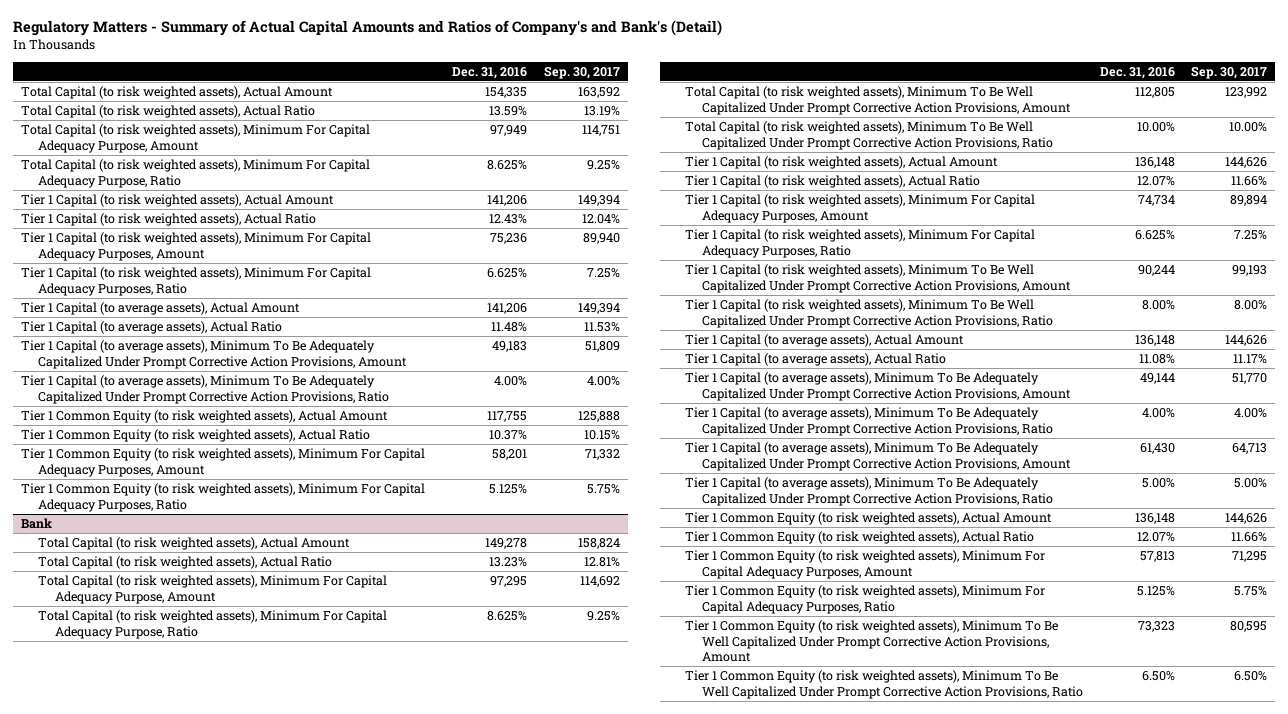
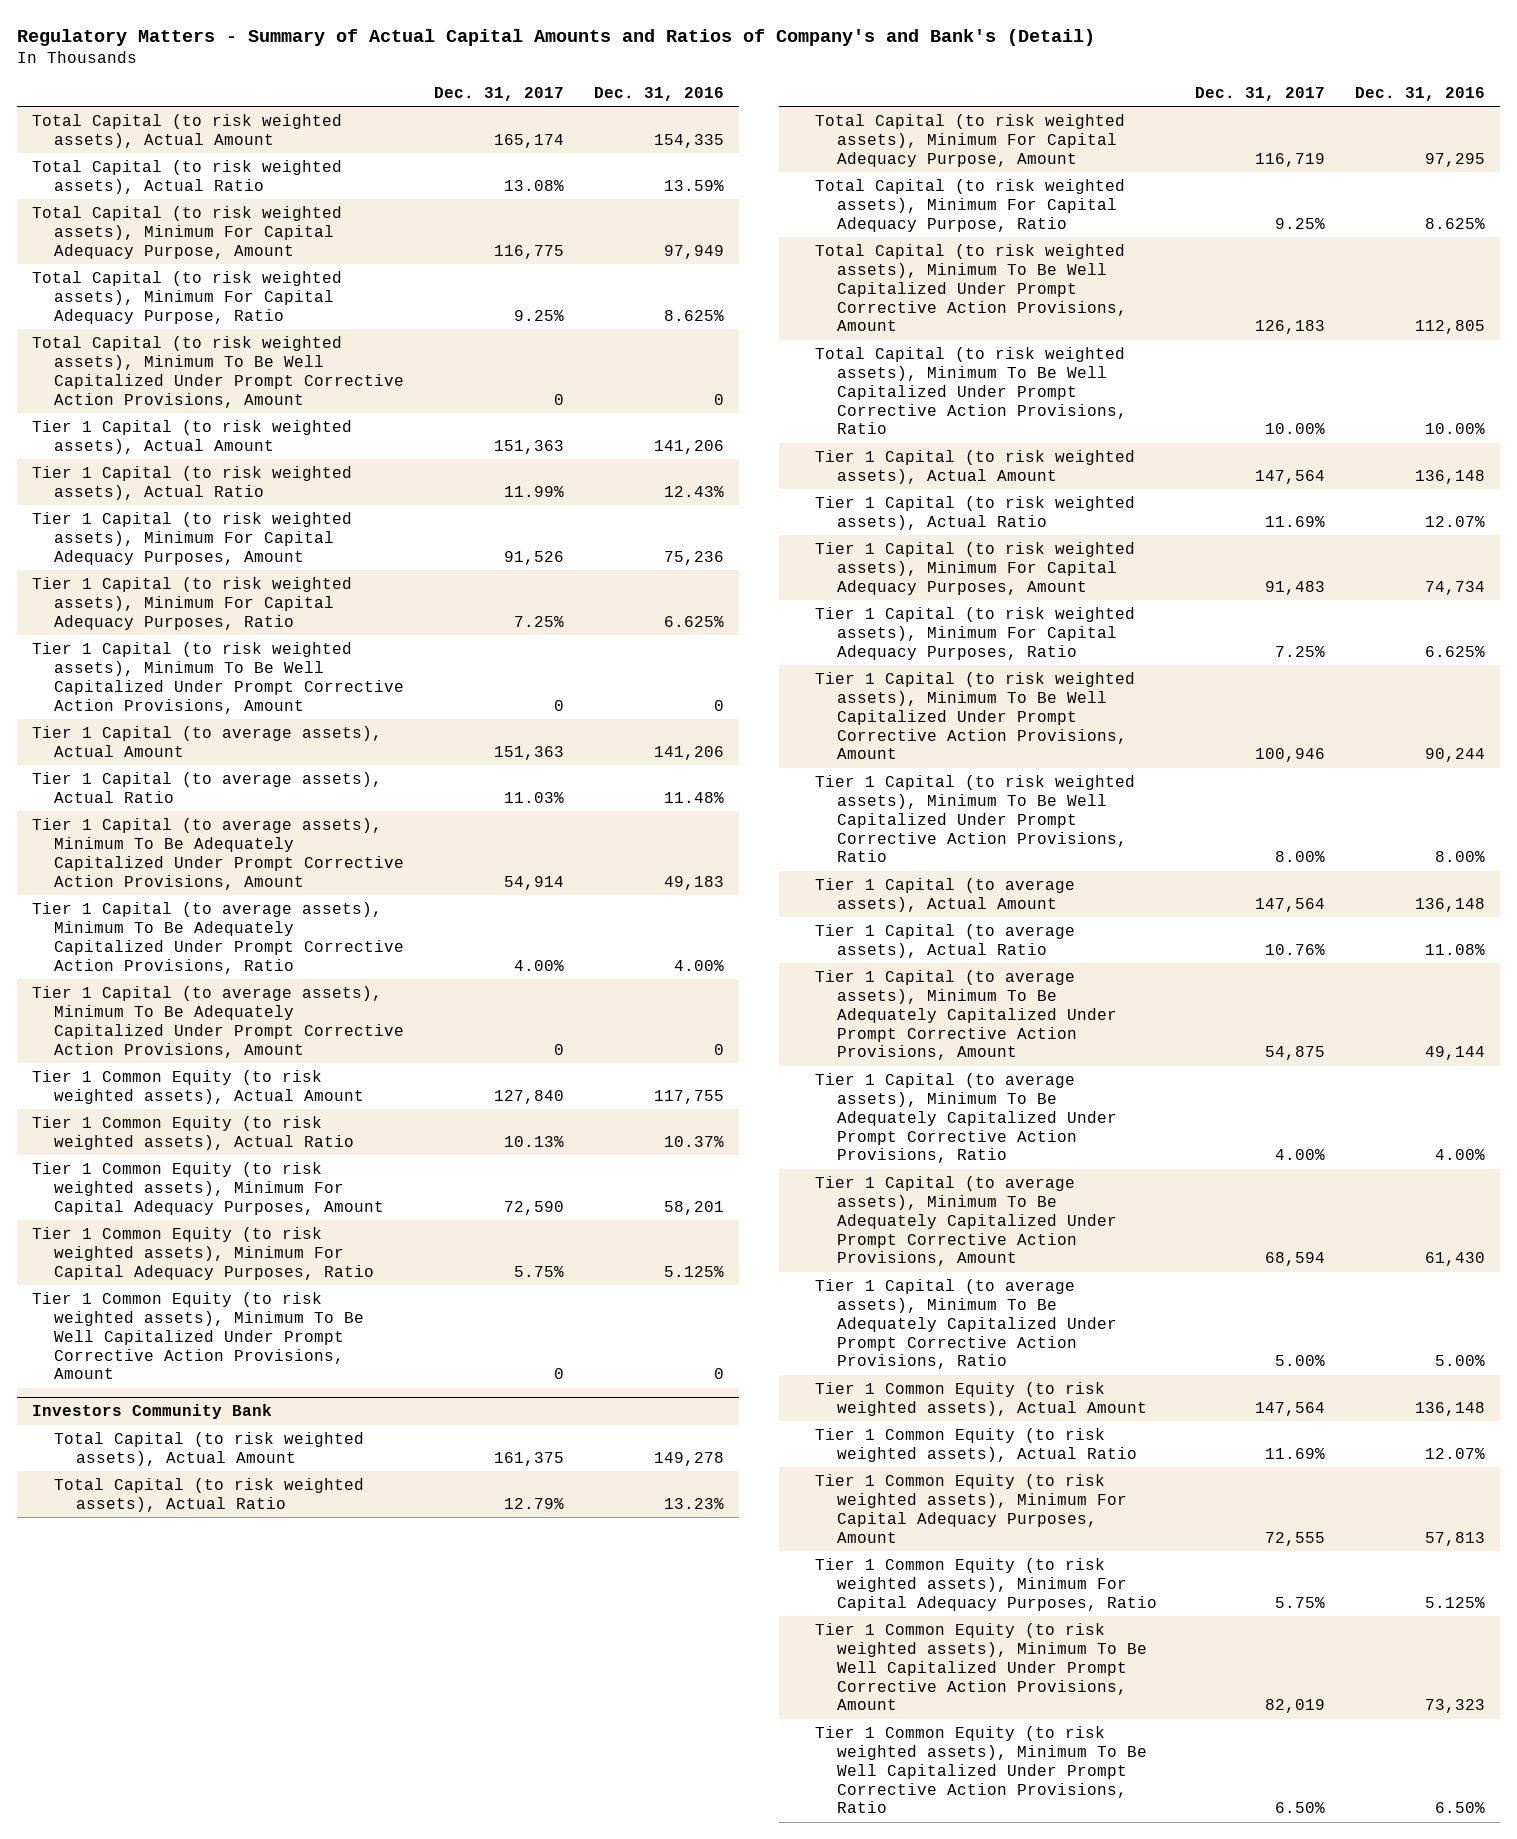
[543,65,620,79] Sep. 30, 2017 -> none
none -> [433,87,564,102] Dec. 31, 2017
none -> [31,335,405,408] Total Capital (to risk weighted assets), Minimum To Be Well Capitalized Under Prompt Corrective Action Provisions, Amount
none -> [31,641,405,714] Tier 1 Capital (to risk weighted assets), Minimum To Be Well Capitalized Under Prompt Corrective Action Provisions, Amount
none -> [31,985,405,1058] Tier 1 Capital (to average assets), Minimum To Be Adequately Capitalized Under Prompt Corrective Action Provisions, Amount
none -> [31,1291,365,1380] Tier 1 Common Equity (to risk weighted assets), Minimum To Be Well Capitalized Under Prompt Corrective Action Provisions, Amount
[20,518,52,530] Bank -> [31,1404,272,1420] Investors Community Bank

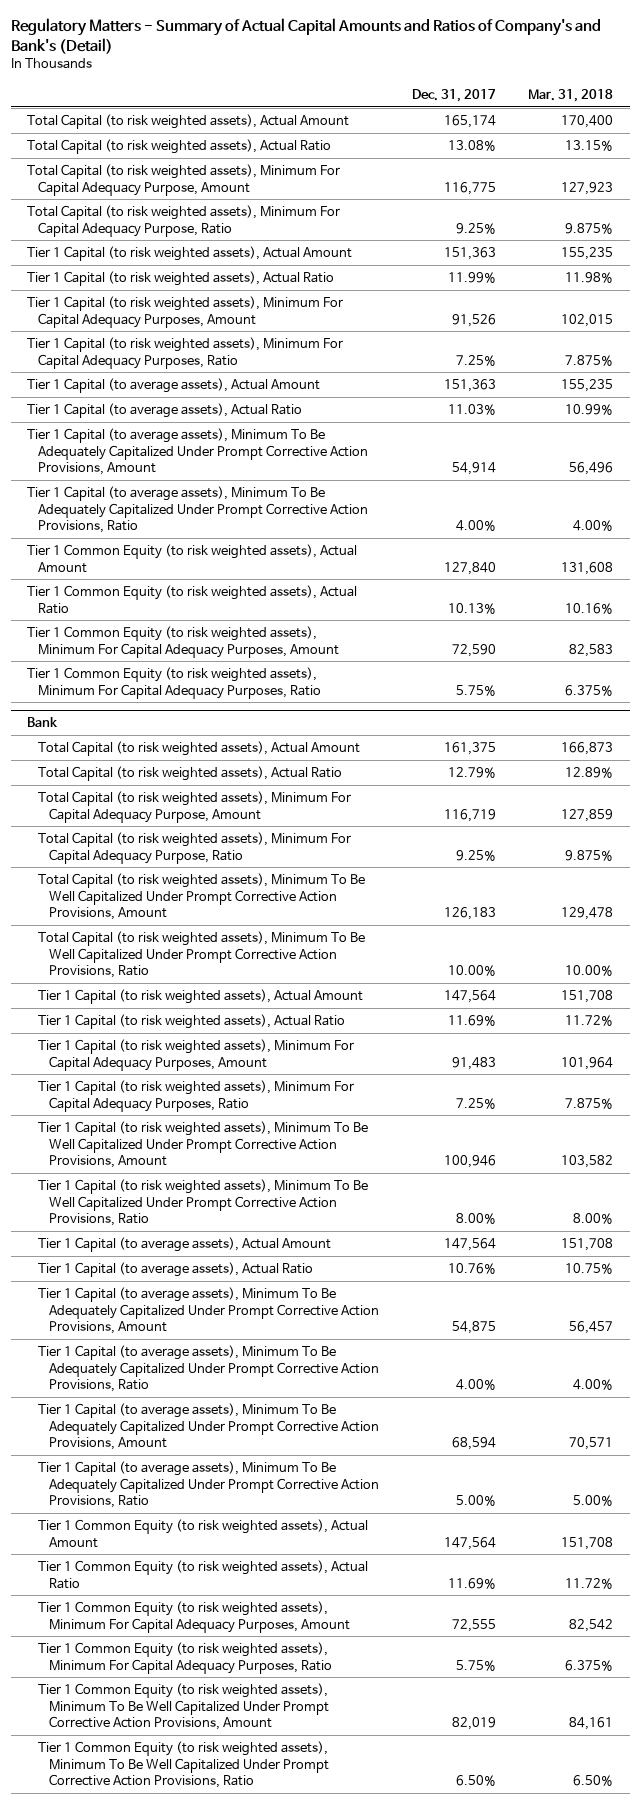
[593,87,724,102] Dec. 31, 2016 -> none
none -> [528,88,614,102] Mar. 31, 2018
[31,335,405,408] Total Capital (to risk weighted assets), Minimum To Be Well Capitalized Under Prompt Corrective Action Provisions, Amount -> none
[31,641,405,714] Tier 1 Capital (to risk weighted assets), Minimum To Be Well Capitalized Under Prompt Corrective Action Provisions, Amount -> none
[31,985,405,1058] Tier 1 Capital (to average assets), Minimum To Be Adequately Capitalized Under Prompt Corrective Action Provisions, Amount -> none
[31,1291,365,1380] Tier 1 Common Equity (to risk weighted assets), Minimum To Be Well Capitalized Under Prompt Corrective Action Provisions, Amount -> none
[31,1404,272,1420] Investors Community Bank -> [27,717,59,728] Bank

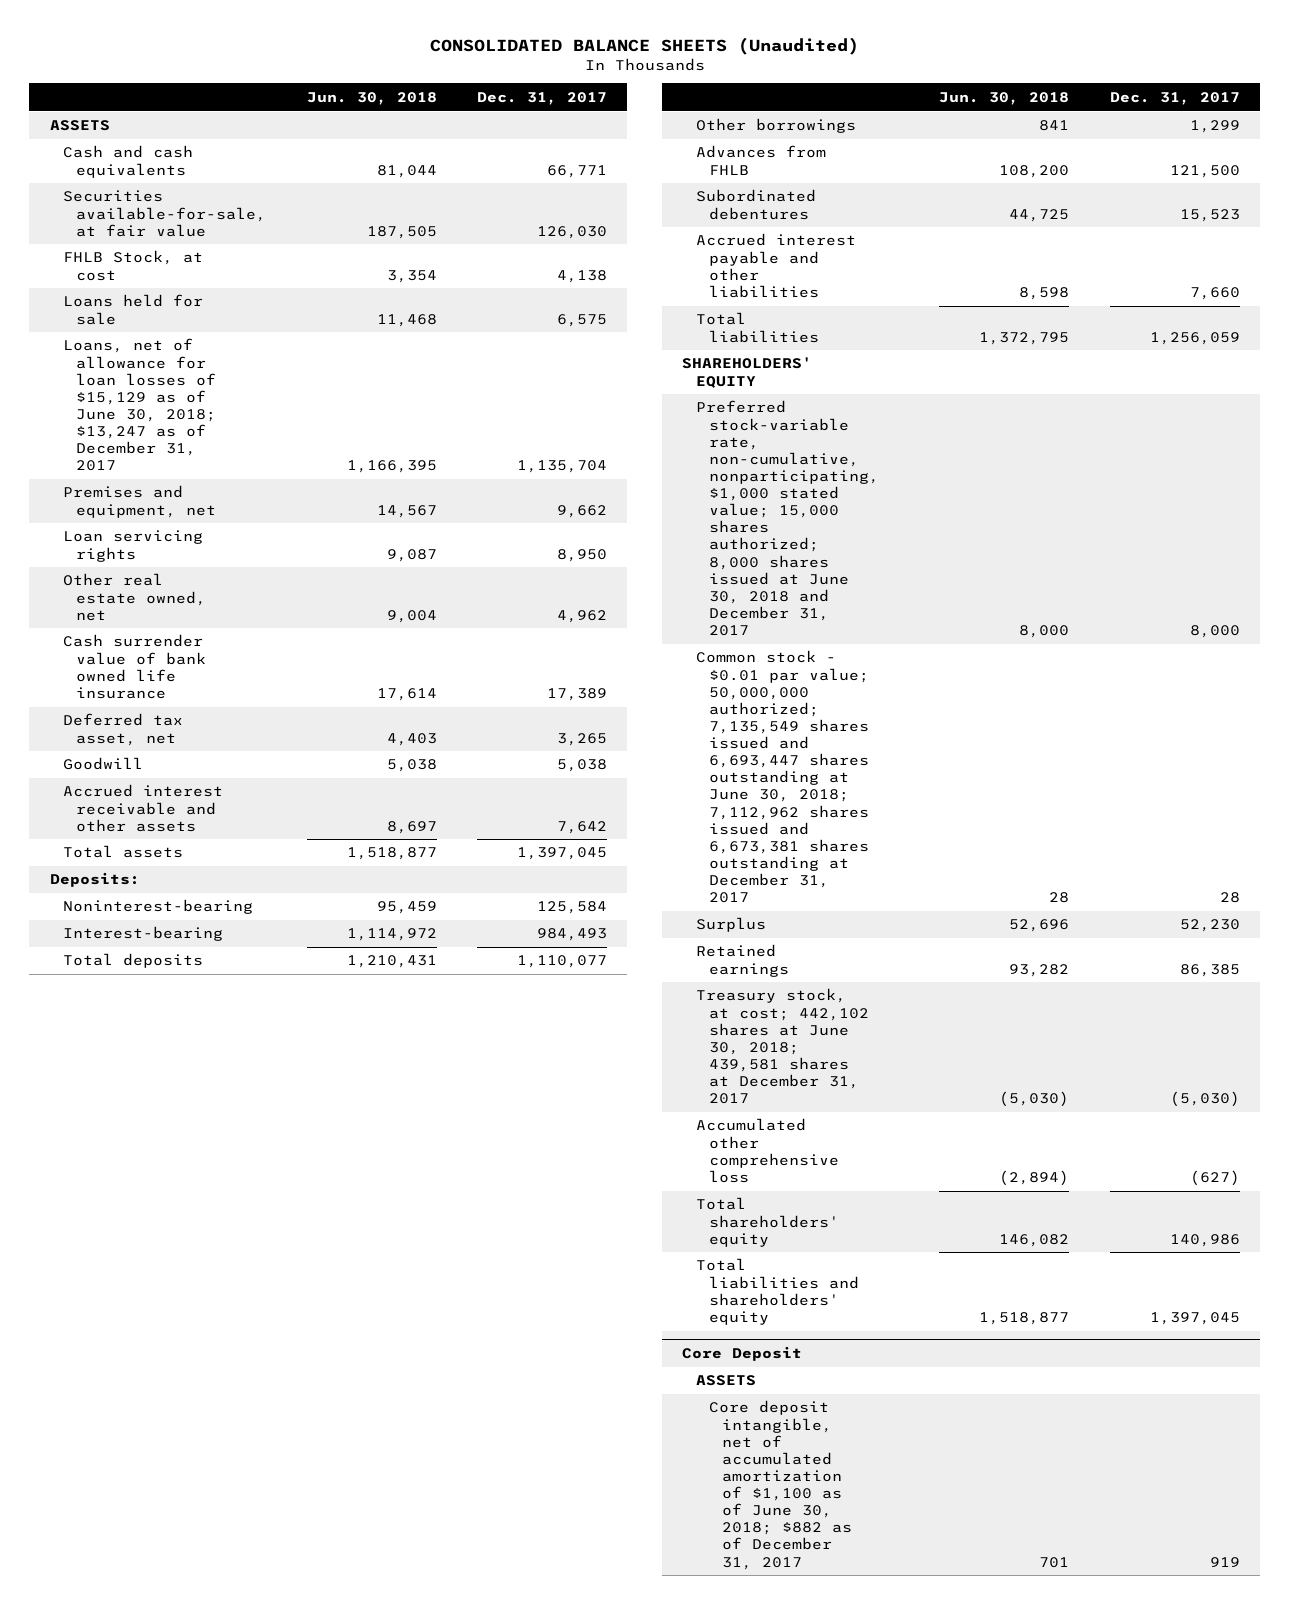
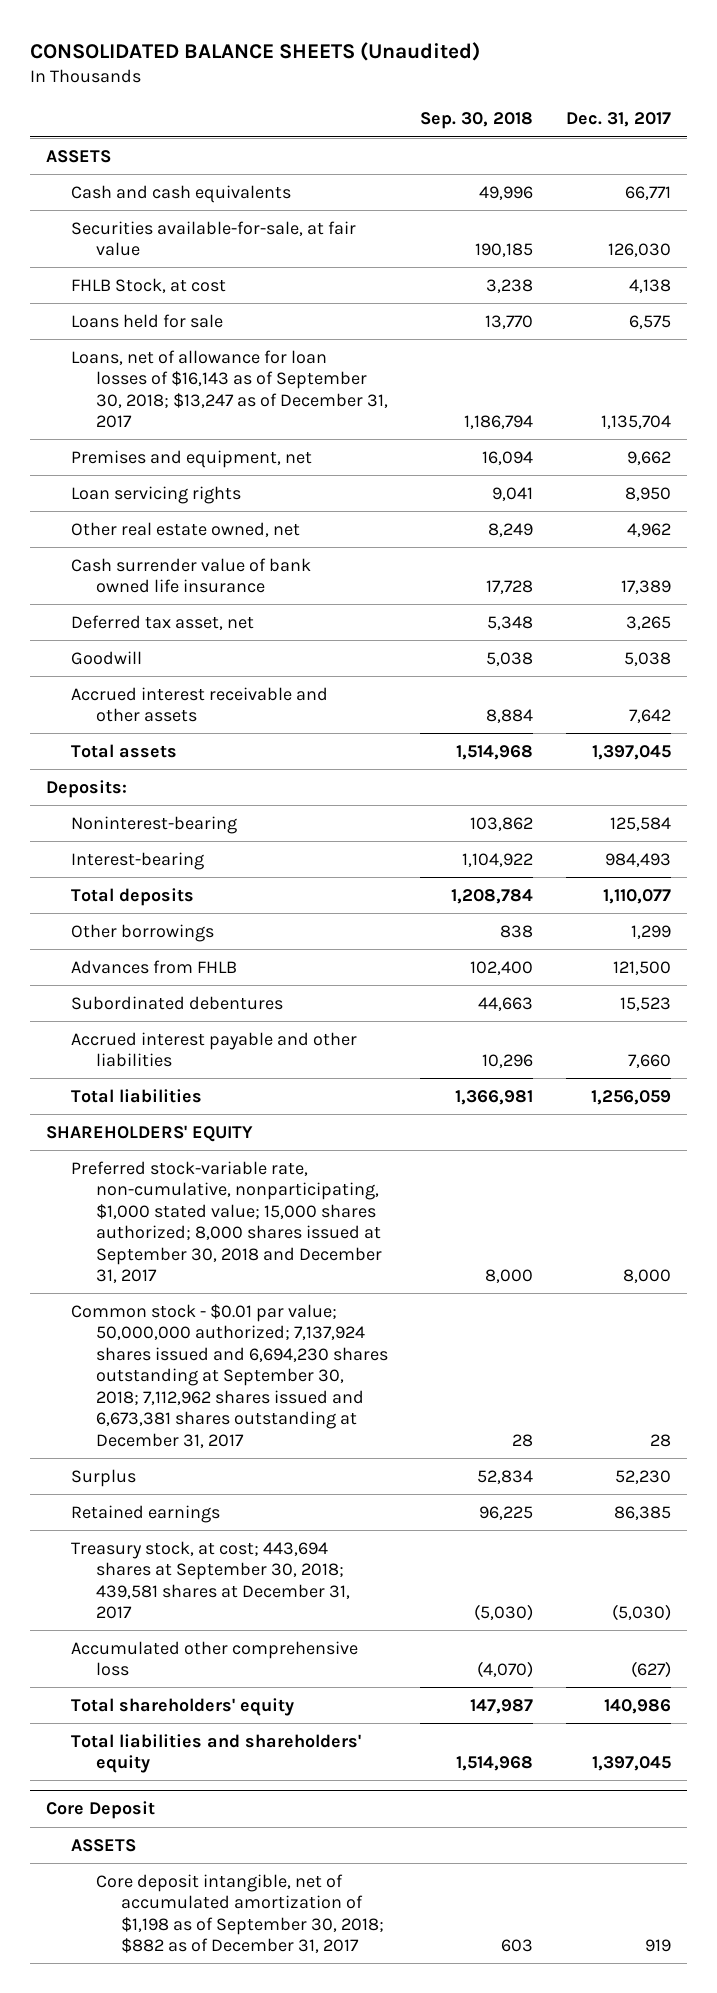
[306,91,437,105] Jun. 30, 2018 -> none
none -> [420,112,534,130] Sep. 30, 2018
[62,338,216,472] Loans, net of allowance for loan losses of $15,129 as of June 30, 2018; $13,247 as of December 31, 2017 -> [70,349,388,429] Loans, net of allowance for loan losses of $16,143 as of September 30, 2018; $13,247 as of December 31, 2017
[695,400,879,637] Preferred stock-variable rate, non-cumulative, nonparticipating, $1,000 stated value; 15,000 shares authorized; 8,000 shares issued at June 30, 2018 and December 31, 2017 -> [70,1160,382,1284] Preferred stock-variable rate, non-cumulative, nonparticipating, $1,000 stated value; 15,000 shares authorized; 8,000 shares issued at September 30, 2018 and December 31, 2017
[695,650,869,904] Common stock - $0.01 par value; 50,000,000 authorized; 7,135,549 shares issued and 6,693,447 shares outstanding at June 30, 2018; 7,112,962 shares issued and 6,673,381 shares outstanding at December 31, 2017 -> [70,1303,388,1448] Common stock - $0.01 par value; 50,000,000 authorized; 7,137,924 shares issued and 6,694,230 shares outstanding at September 30, 2018; 7,112,962 shares issued and 6,673,381 shares outstanding at December 31, 2017
[695,988,869,1105] Treasury stock, at cost; 442,102 shares at June 30, 2018; 439,581 shares at December 31, 2017 -> [70,1540,350,1620] Treasury stock, at cost; 443,694 shares at September 30, 2018; 439,581 shares at December 31, 2017
[708,1400,852,1570] Core deposit intangible, net of accumulated amortization of $1,100 as of June 30, 2018; $882 as of December 31, 2017 -> [95,1873,384,1954] Core deposit intangible, net of accumulated amortization of $1,198 as of September 30, 2018; $882 as of December 31, 2017

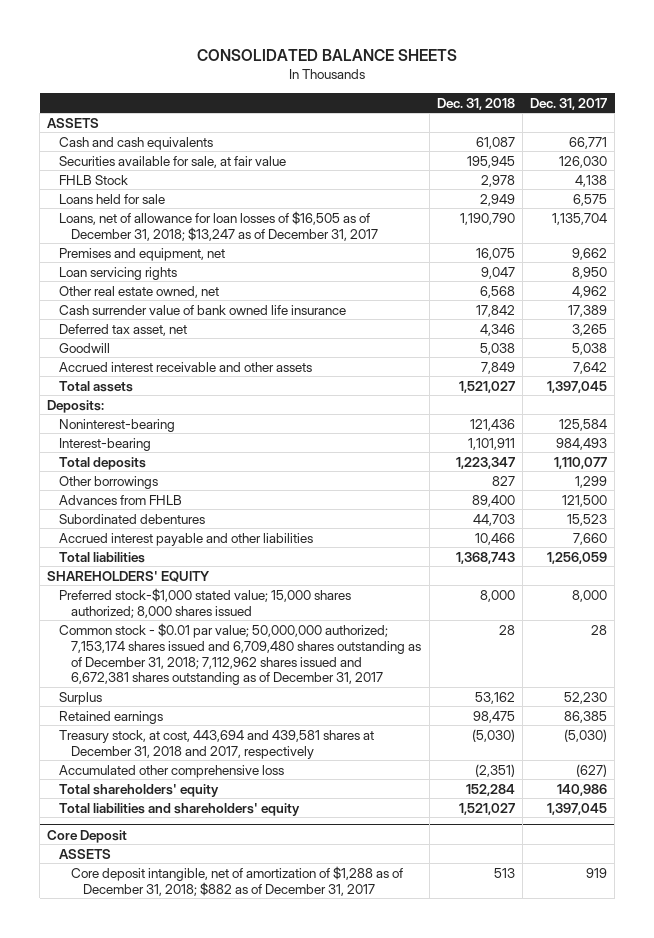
[29,42,480,62] CONSOLIDATED BALANCE SHEETS (Unaudited) -> [197,48,458,61] CONSOLIDATED BALANCE SHEETS
[420,112,534,130] Sep. 30, 2018 -> none
none -> [436,97,515,110] Dec. 31, 2018
[70,220,356,257] Securities available-for-sale, at fair value -> [59,155,287,168] Securities available for sale, at fair value
[70,277,226,293] FHLB Stock, at cost -> [59,174,129,185] FHLB Stock
[70,349,388,429] Loans, net of allowance for loan losses of $16,143 as of September 30, 2018; $13,247 as of December 31, 2017 -> [59,210,379,241] Loans, net of allowance for loan losses of $16,505 as of December 31, 2018; $13,247 as of December 31, 2017
[70,1160,382,1284] Preferred stock-variable rate, non-cumulative, nonparticipating, $1,000 stated value; 15,000 shares authorized; 8,000 shares issued at September 30, 2018 and December 31, 2017 -> [59,587,352,618] Preferred stock-$1,000 stated value; 15,000 shares authorized; 8,000 shares issued
[70,1303,388,1448] Common stock - $0.01 par value; 50,000,000 authorized; 7,137,924 shares issued and 6,694,230 shares outstanding at September 30, 2018; 7,112,962 shares issued and 6,673,381 shares outstanding at December 31, 2017 -> [59,622,422,686] Common stock - $0.01 par value; 50,000,000 authorized; 7,153,174 shares issued and 6,709,480 shares outstanding as of December 31, 2018; 7,112,962 shares issued and 6,672,381 shares outstanding as of December 31, 2017
[70,1540,350,1620] Treasury stock, at cost; 443,694 shares at September 30, 2018; 439,581 shares at December 31, 2017 -> [59,729,375,759] Treasury stock, at cost, 443,694 and 439,581 shares at December 31, 2018 and 2017, respectively
[95,1873,384,1954] Core deposit intangible, net of accumulated amortization of $1,198 as of September 30, 2018; $882 as of December 31, 2017 -> [71,865,404,896] Core deposit intangible, net of amortization of $1,288 as of December 31, 2018; $882 as of December 31, 2017

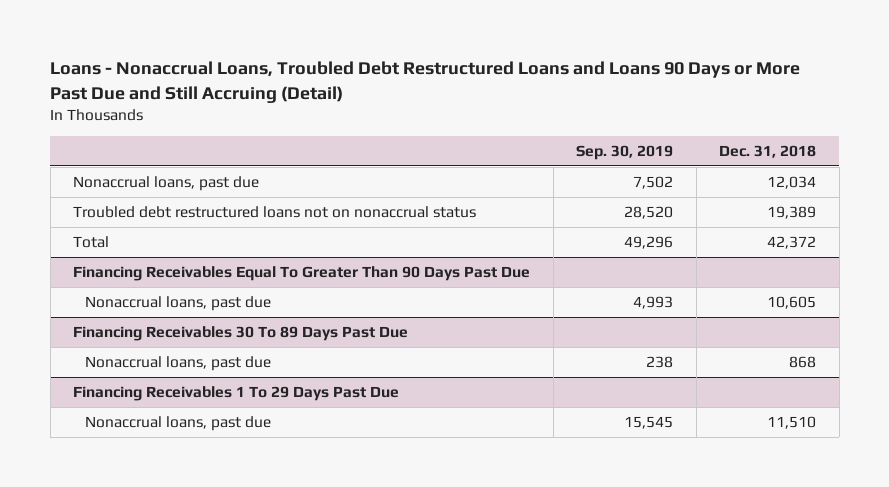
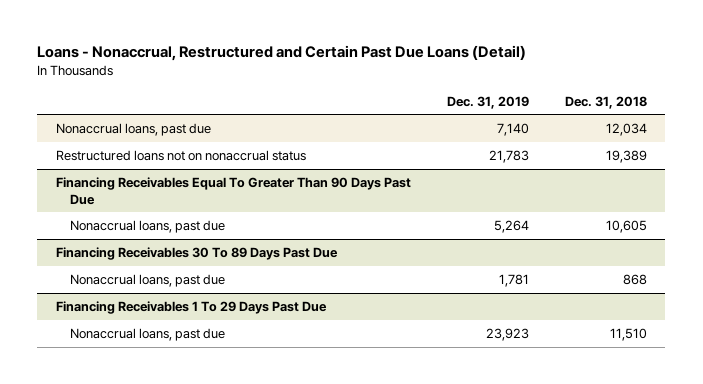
[50,61,801,103] Loans - Nonaccrual Loans, Troubled Debt Restructured Loans and Loans 90 Days or More Past Due and Still Accruing (Detail) -> [37,45,527,62] Loans - Nonaccrual, Restructured and Certain Past Due Loans (Detail)
[576,144,674,160] Sep. 30, 2019 -> none
none -> [446,95,529,109] Dec. 31, 2019
[73,236,110,249] Total -> none
[73,206,477,219] Troubled debt restructured loans not on nonaccrual status -> [55,149,306,161] Restructured loans not on nonaccrual status

